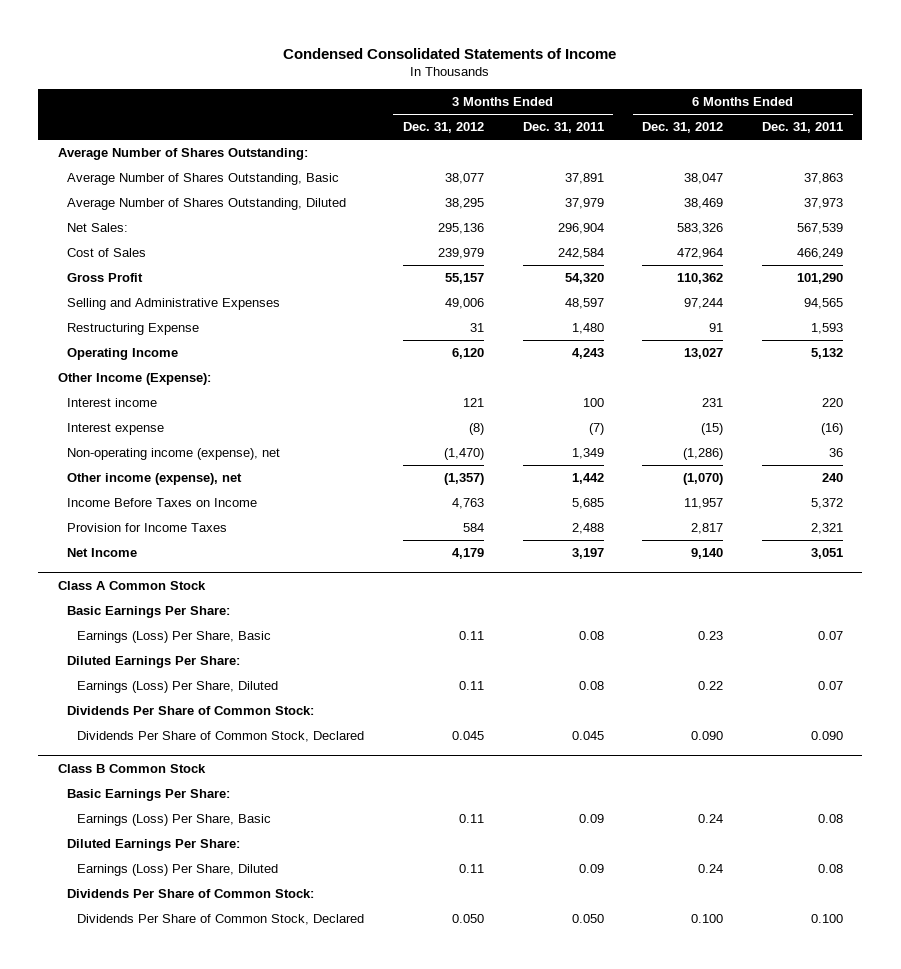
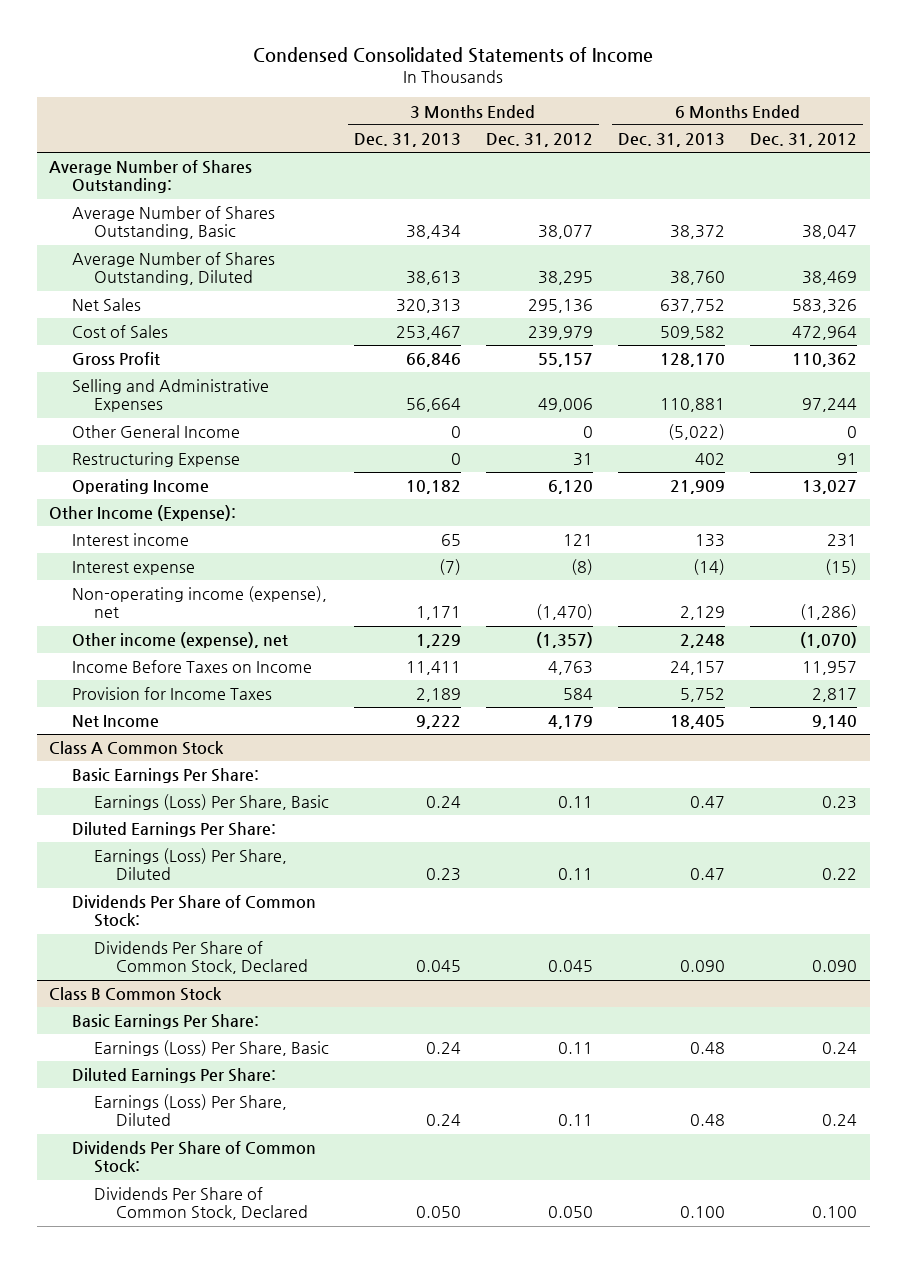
[522,122,604,134] Dec. 31, 2011 -> none
[761,122,843,134] Dec. 31, 2011 -> none
none -> [353,133,461,148] Dec. 31, 2013
none -> [617,133,725,148] Dec. 31, 2013
[67,223,129,233] Net Sales: -> [71,298,141,312] Net Sales
none -> [71,425,240,439] Other General Income

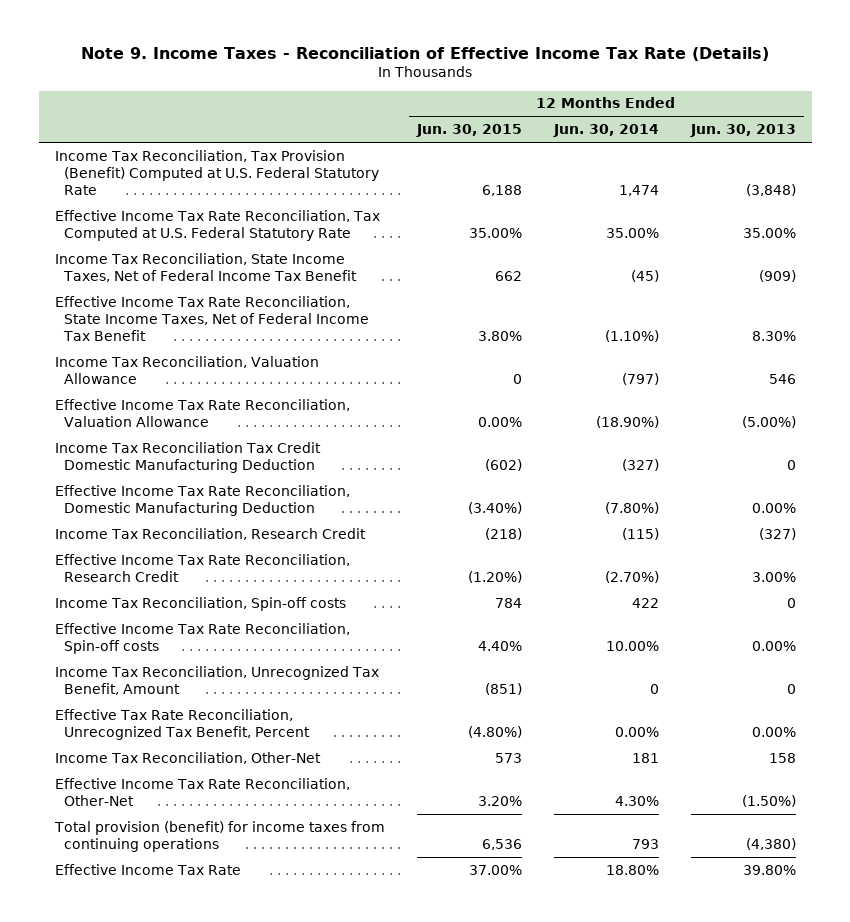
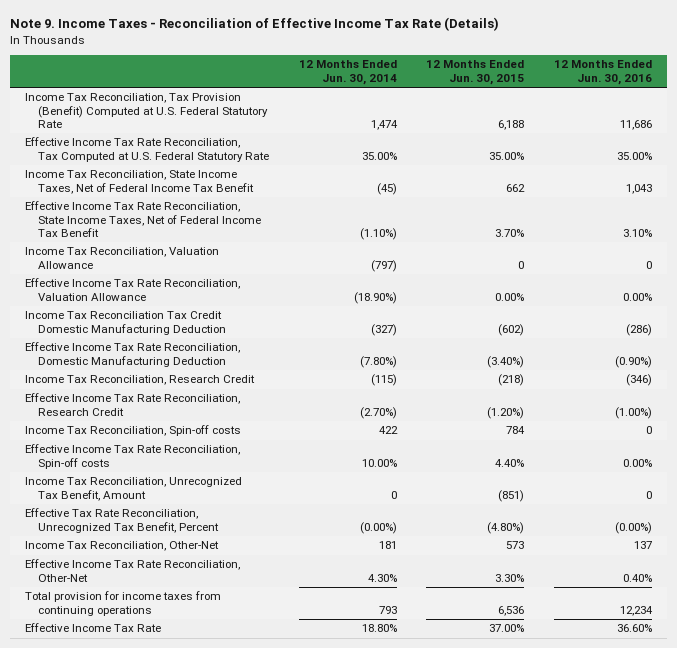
[689,124,796,138] Jun. 30, 2013 -> none
none -> [554,60,653,85] 12 Months Ended Jun. 30, 2016
[477,331,522,342] 3.80% -> [495,229,525,238] 3.70%
[614,726,659,737] 0.00% -> [359,521,397,534] (0.00%)
[477,795,522,806] 3.20% -> [495,573,525,582] 3.30%
[53,820,385,852] Total provision (benefit) for income taxes from continuing operations -> [25,591,222,616] Total provision for income taxes from continuing operations

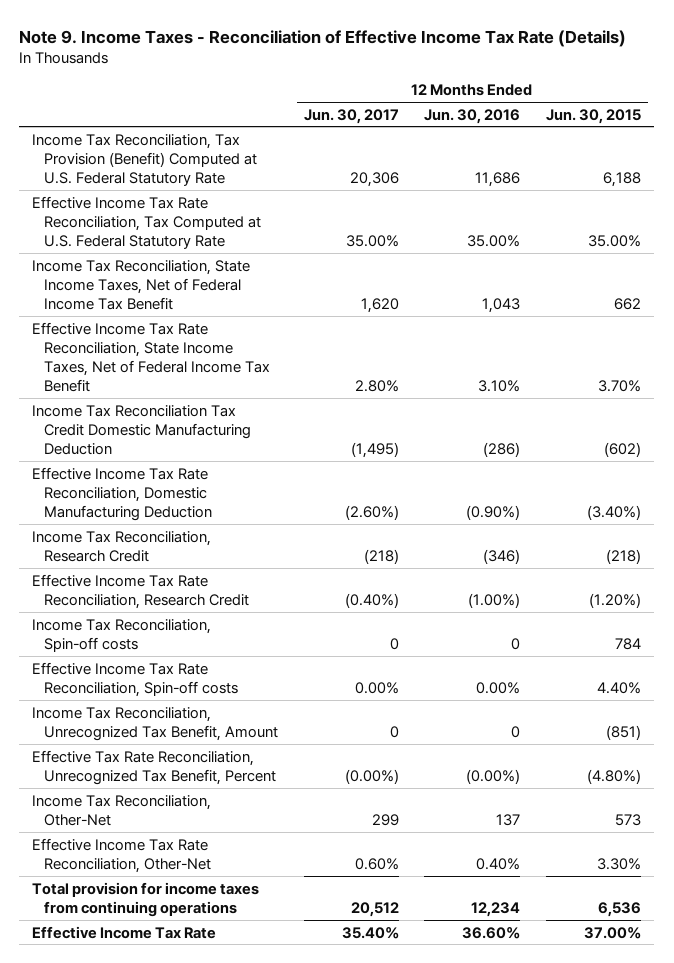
[298,60,397,85] 12 Months Ended Jun. 30, 2014 -> none
none -> [303,108,399,124] Jun. 30, 2017
[25,247,220,269] Income Tax Reconciliation, Valuation Allowance -> none
[25,278,241,301] Effective Income Tax Rate Reconciliation, Valuation Allowance -> none

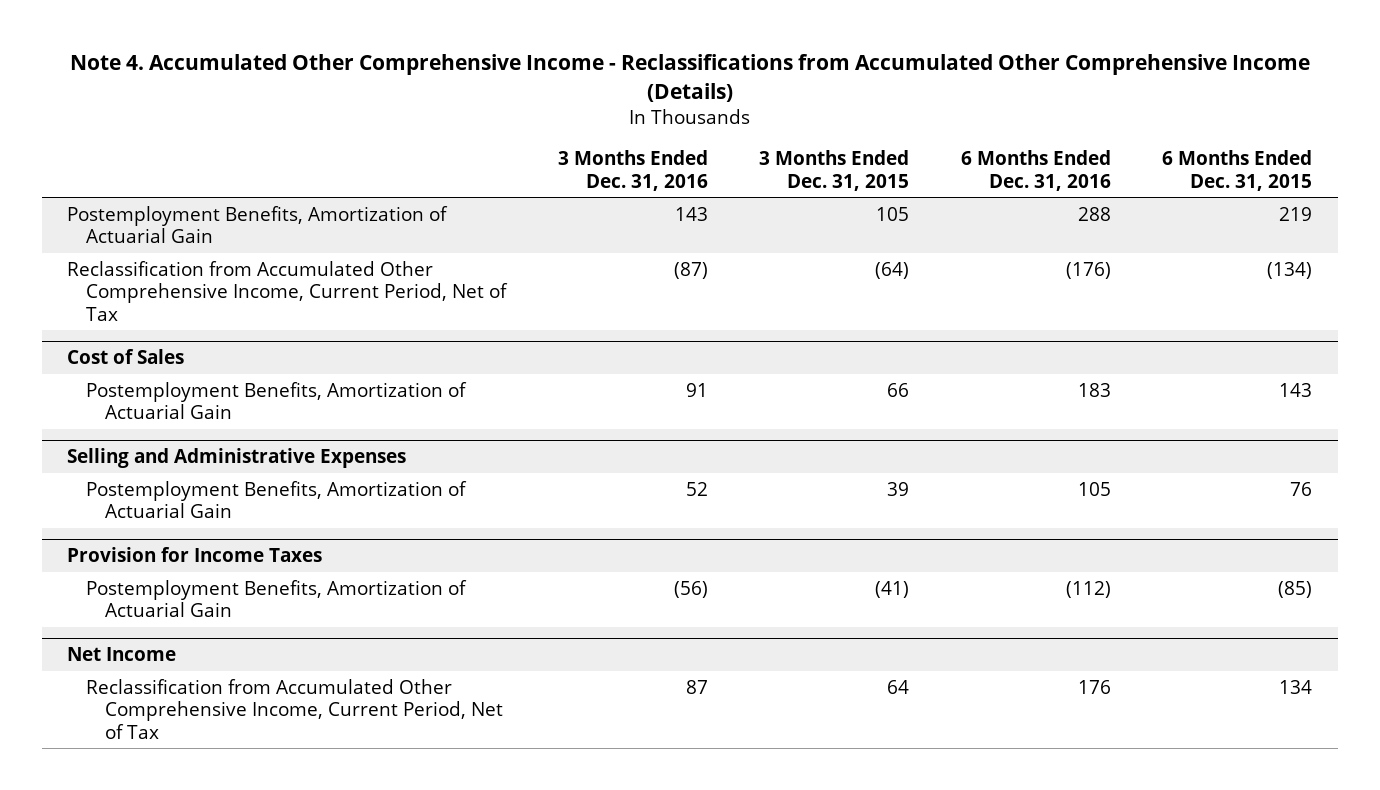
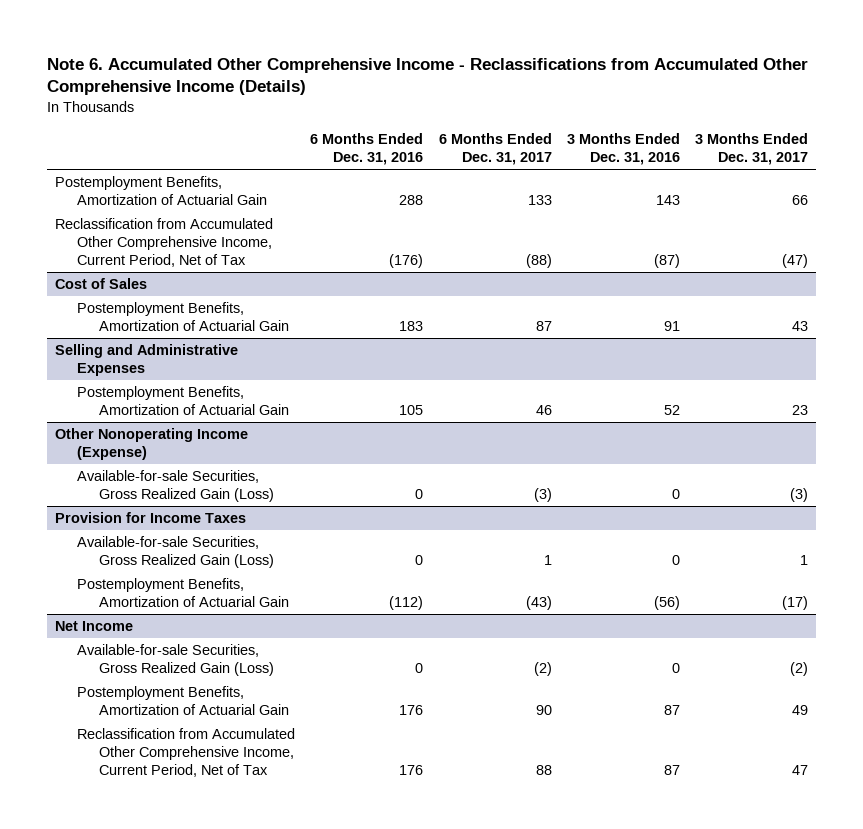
[69,54,1310,103] Note 4. Accumulated Other Comprehensive Income - Reclassifications from Accumulated Other Comprehensive Income (Details) -> [46,57,808,96] Note 6. Accumulated Other Comprehensive Income - Reclassifications from Accumulated Other Comprehensive Income (Details)
[759,150,910,191] 3 Months Ended Dec. 31, 2015 -> none
[1162,150,1313,191] 6 Months Ended Dec. 31, 2015 -> none
none -> [438,133,552,166] 6 Months Ended Dec. 31, 2017
none -> [695,133,809,166] 3 Months Ended Dec. 31, 2017
none -> [54,428,248,461] Other Nonoperating Income (Expense)
none -> [77,470,275,503] Available-for-sale Securities, Gross Realized Gain (Loss)
none -> [77,536,275,569] Available-for-sale Securities, Gross Realized Gain (Loss)
none -> [77,644,275,677] Available-for-sale Securities, Gross Realized Gain (Loss)
none -> [77,686,290,716] Postemployment Benefits, Amortization of Actuarial Gain

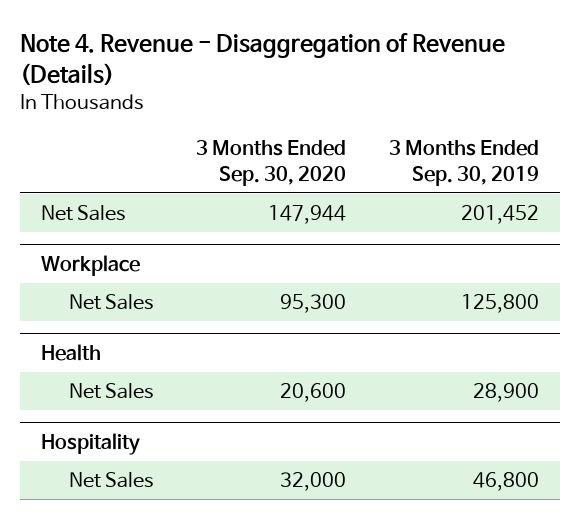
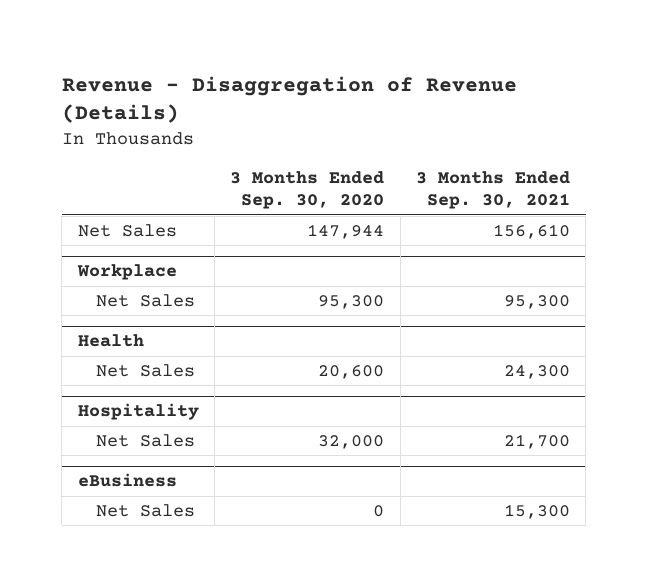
[19,32,505,86] Note 4. Revenue - Disaggregation of Revenue (Details) -> [61,75,517,124] Revenue - Disaggregation of Revenue (Details)
[388,139,539,186] 3 Months Ended Sep. 30, 2019 -> none
none -> [416,171,571,210] 3 Months Ended Sep. 30, 2021
none -> [77,473,177,488] eBusiness
none -> [96,504,196,518] Net Sales

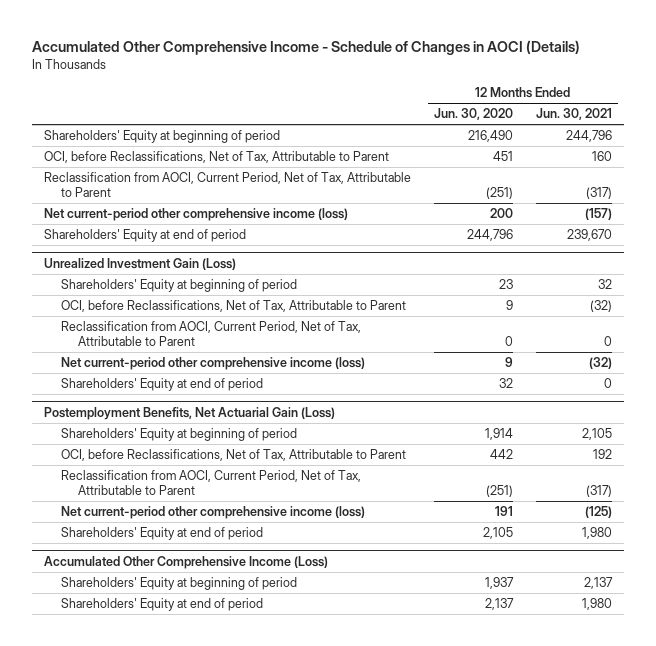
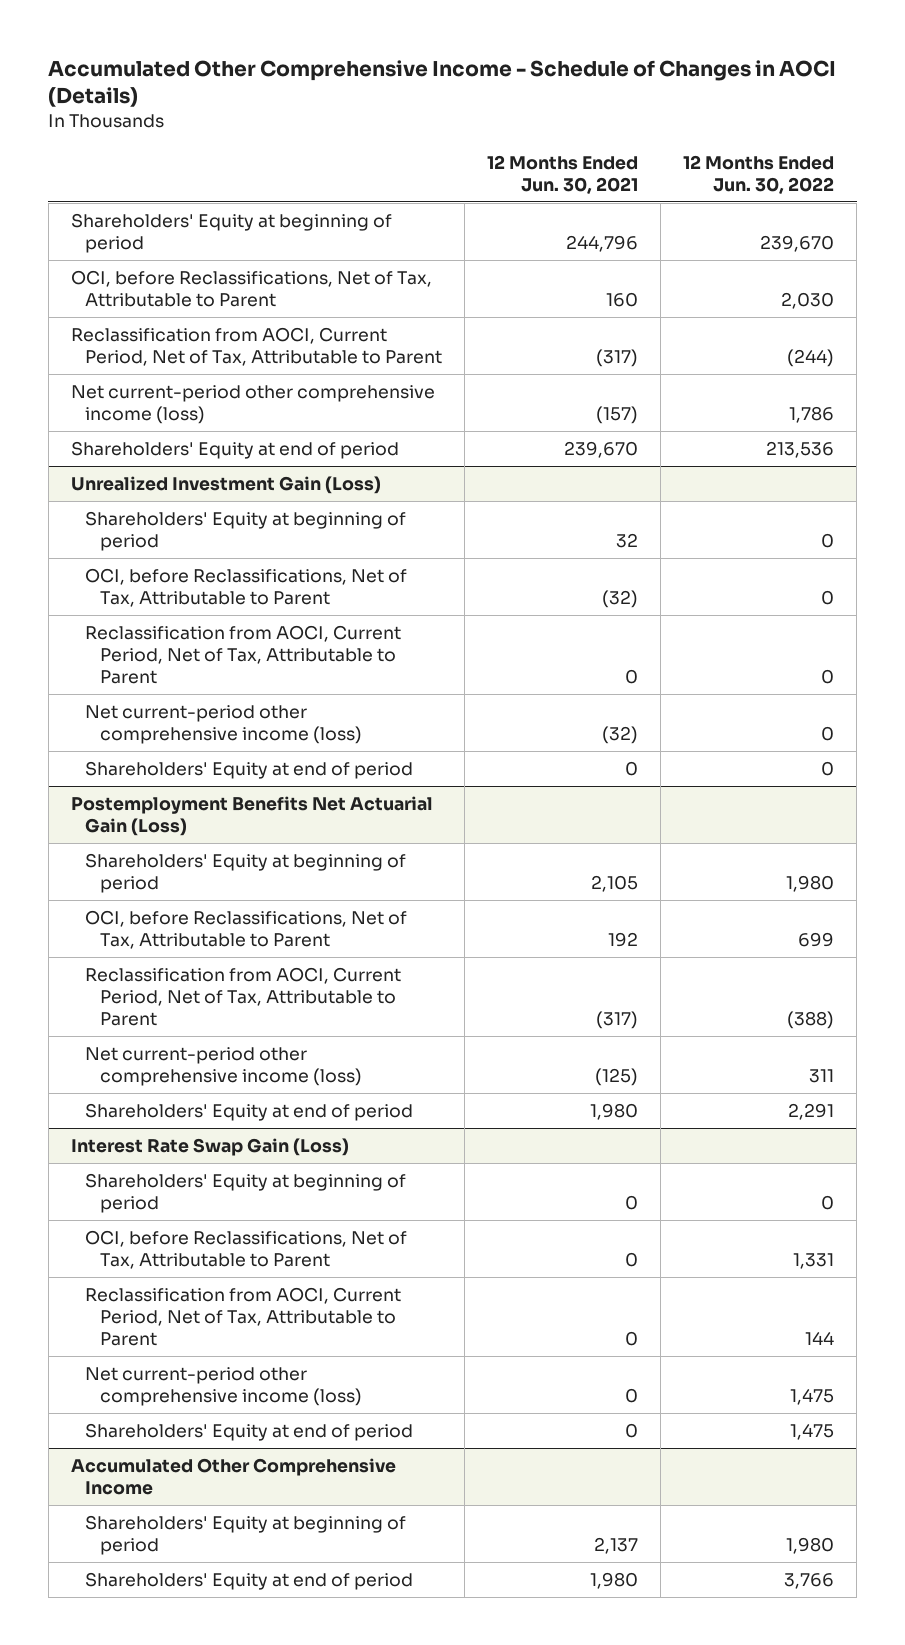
[434,108,514,121] Jun. 30, 2020 -> none
none -> [683,155,835,194] 12 Months Ended Jun. 30, 2022
[44,406,336,420] Postemployment Benefits, Net Actuarial Gain (Loss) -> [70,796,433,836] Postemployment Benefits Net Actuarial Gain (Loss)
none -> [70,1138,349,1157] Interest Rate Swap Gain (Loss)
none -> [85,1173,407,1213] Shareholders' Equity at beginning of period
none -> [85,1230,408,1269] OCI, before Reclassifications, Net of Tax, Attributable to Parent
none -> [85,1287,402,1346] Reclassification from AOCI, Current Period, Net of Tax, Attributable to Parent
none -> [85,1367,363,1406] Net current-period other comprehensive income (loss)
none -> [85,1423,414,1442] Shareholders' Equity at end of period
[44,555,329,569] Accumulated Other Comprehensive Income (Loss) -> [70,1458,396,1495] Accumulated Other Comprehensive Income

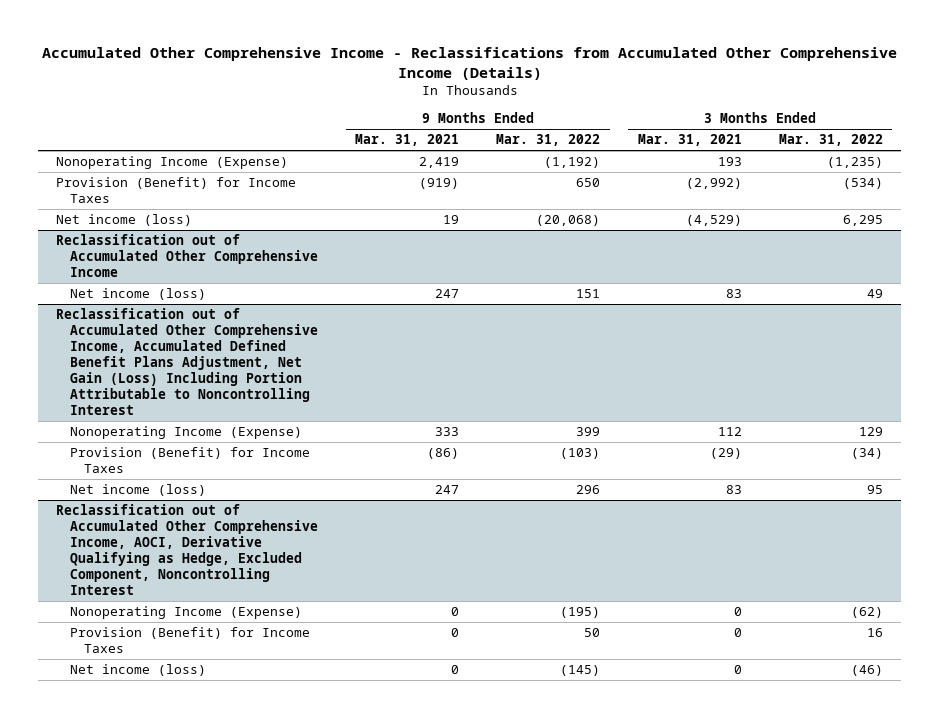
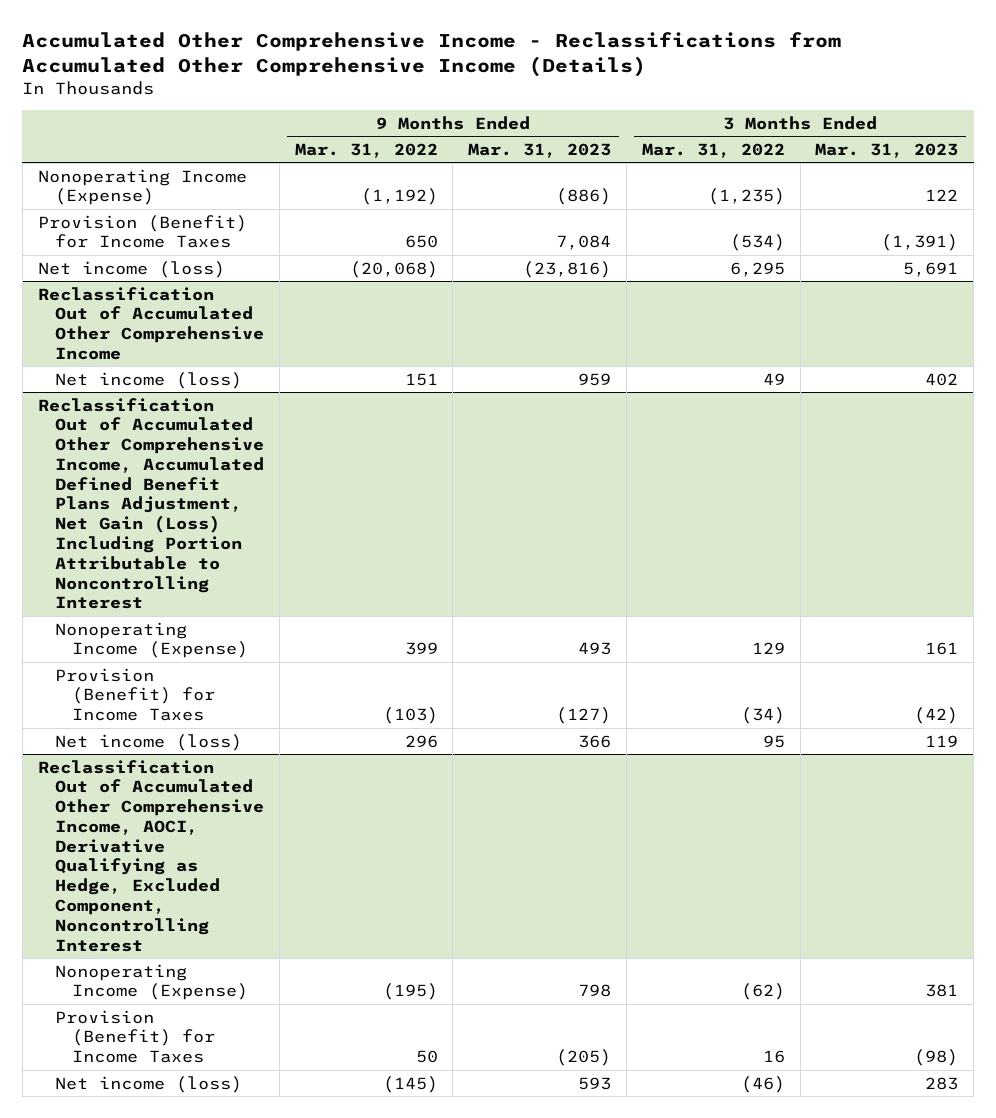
[355,134,460,147] Mar. 31, 2021 -> none
[637,134,742,147] Mar. 31, 2021 -> none
none -> [468,142,612,158] Mar. 31, 2023
none -> [815,142,959,158] Mar. 31, 2023
[56,234,319,278] Reclassification out of Accumulated Other Comprehensive Income -> [37,286,264,360] Reclassification Out of Accumulated Other Comprehensive Income
[56,308,319,416] Reclassification out of Accumulated Other Comprehensive Income, Accumulated Defined Benefit Plans Adjustment, Net Gain (Loss) Including Portion Attributable to Noncontrolling Interest -> [37,397,264,610] Reclassification Out of Accumulated Other Comprehensive Income, Accumulated Defined Benefit Plans Adjustment, Net Gain (Loss) Including Portion Attributable to Noncontrolling Interest
[56,504,319,596] Reclassification out of Accumulated Other Comprehensive Income, AOCI, Derivative Qualifying as Hedge, Excluded Component, Noncontrolling Interest -> [37,759,264,952] Reclassification Out of Accumulated Other Comprehensive Income, AOCI, Derivative Qualifying as Hedge, Excluded Component, Noncontrolling Interest

